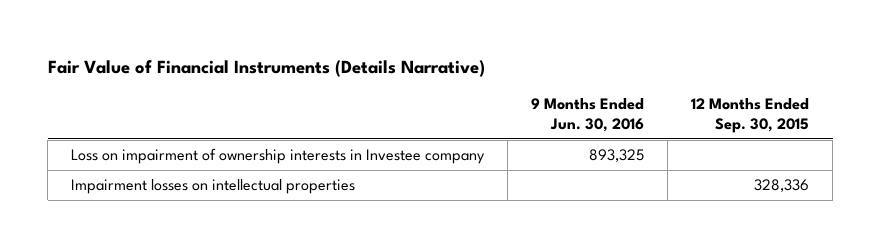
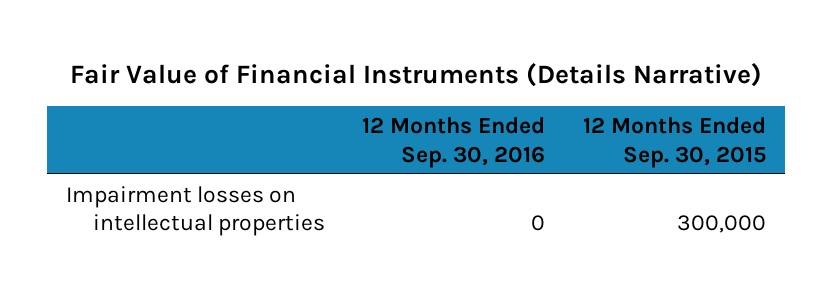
[531,98,645,132] 9 Months Ended Jun. 30, 2016 -> none
none -> [362,117,546,168] 12 Months Ended Sep. 30, 2016
[71,148,486,165] Loss on impairment of ownership interests in Investee company -> none
[754,179,810,193] 328,336 -> [677,215,767,234] 300,000

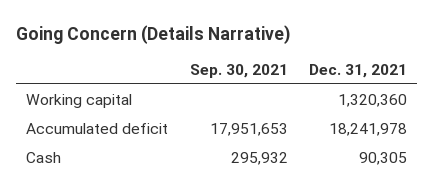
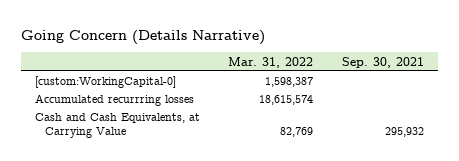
[308,63,407,78] Dec. 31, 2021 -> none
none -> [228,56,314,68] Mar. 31, 2022
[26,122,169,134] Accumulated deficit -> none
[26,93,133,108] Working capital -> [35,76,177,89] [custom:WorkingCapital-0]
none -> [35,94,195,107] Accumulated recurrring losses
[26,151,62,163] Cash -> [35,113,201,139] Cash and Cash Equivalents, at Carrying Value

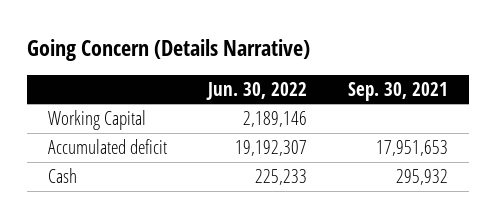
[228,56,314,68] Mar. 31, 2022 -> none
none -> [205,81,307,100] Jun. 30, 2022
[35,94,195,107] Accumulated recurrring losses -> none
[35,76,177,89] [custom:WorkingCapital-0] -> [47,110,146,131] Working Capital
none -> [47,139,167,155] Accumulated deficit
[35,113,201,139] Cash and Cash Equivalents, at Carrying Value -> [47,168,77,184] Cash

